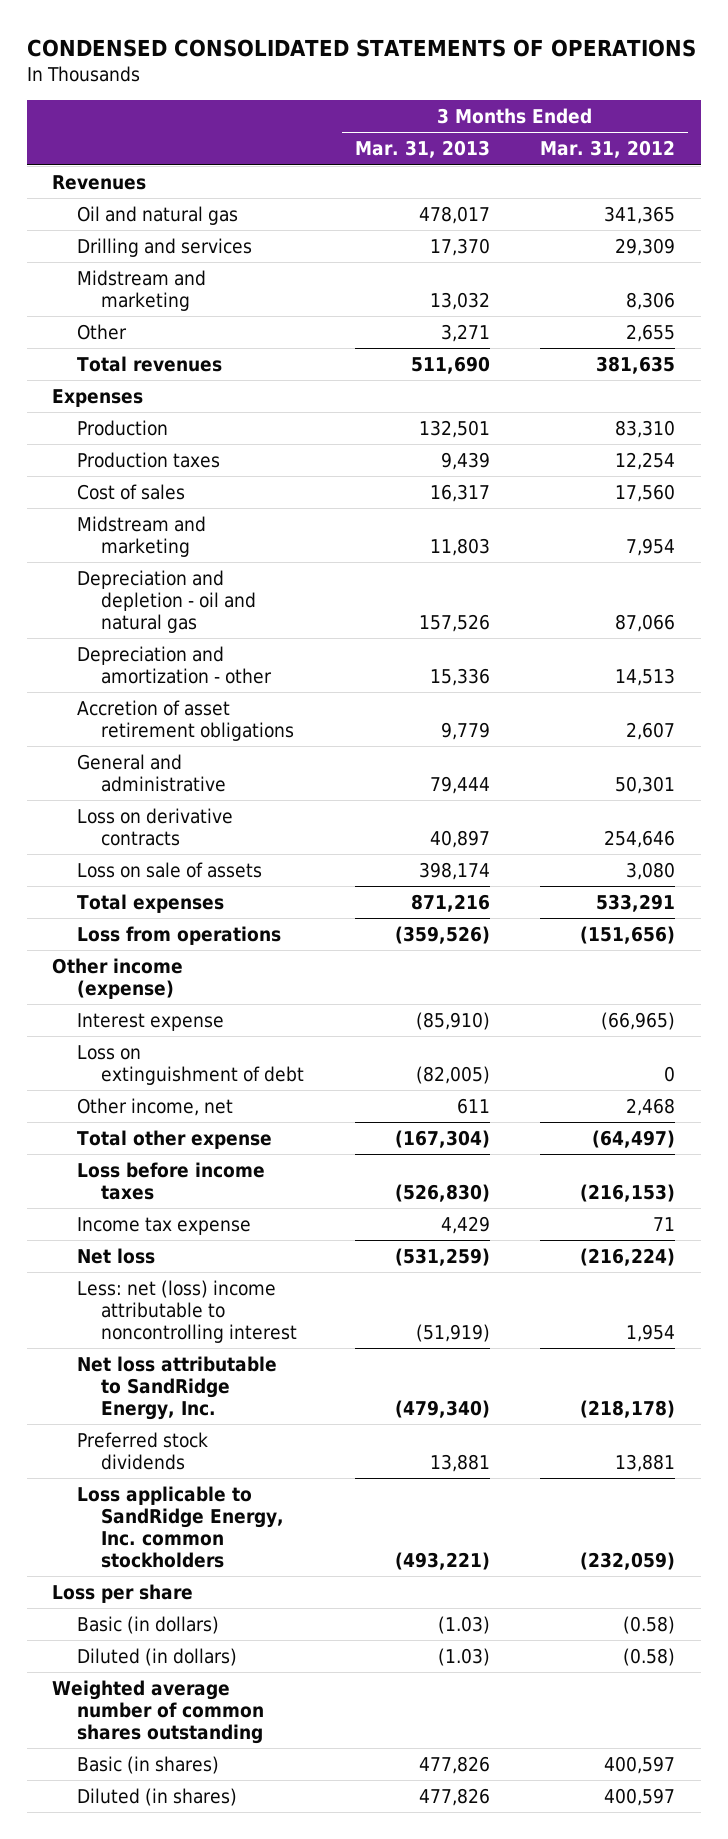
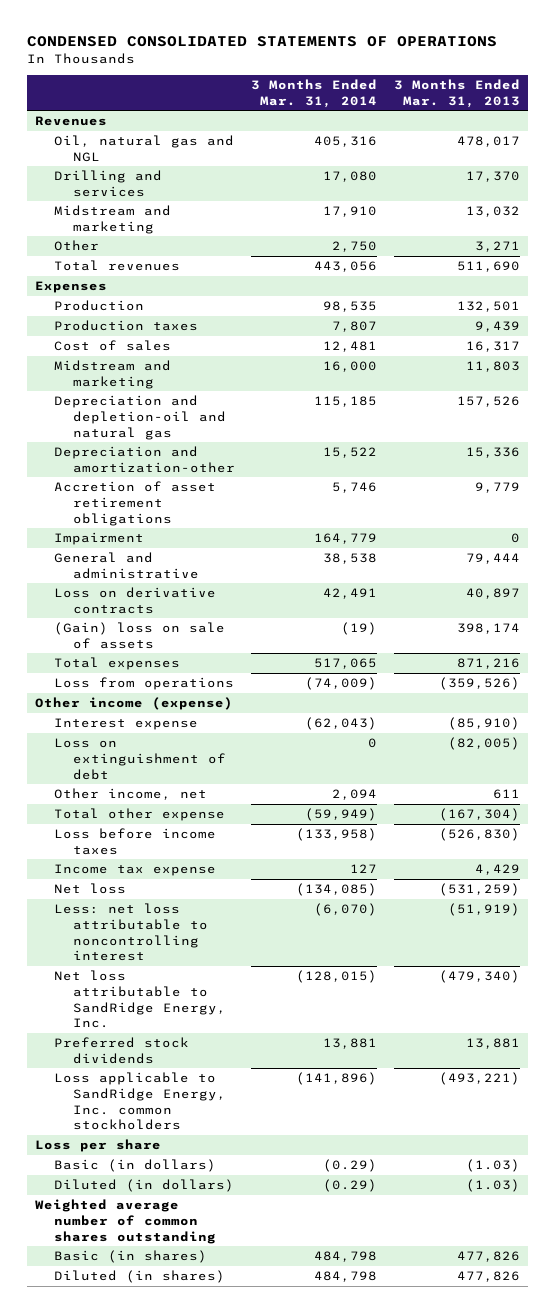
[540,140,676,159] Mar. 31, 2012 -> none
none -> [251,78,378,108] 3 Months Ended Mar. 31, 2014
[76,206,238,226] Oil and natural gas -> [54,135,235,162] Oil, natural gas and NGL
[76,570,256,633] Depreciation and depletion - oil and natural gas -> [54,395,227,440] Depreciation and depletion-oil and natural gas
[76,646,272,685] Depreciation and amortization - other -> [54,446,236,473] Depreciation and amortization-other
none -> [54,532,145,546] Impairment
[76,862,262,879] Loss on sale of assets -> [54,622,226,649] (Gain) loss on sale of assets
[76,1280,297,1343] Less: net (loss) income attributable to noncontrolling interest -> [54,903,209,962] Less: net loss attributable to noncontrolling interest

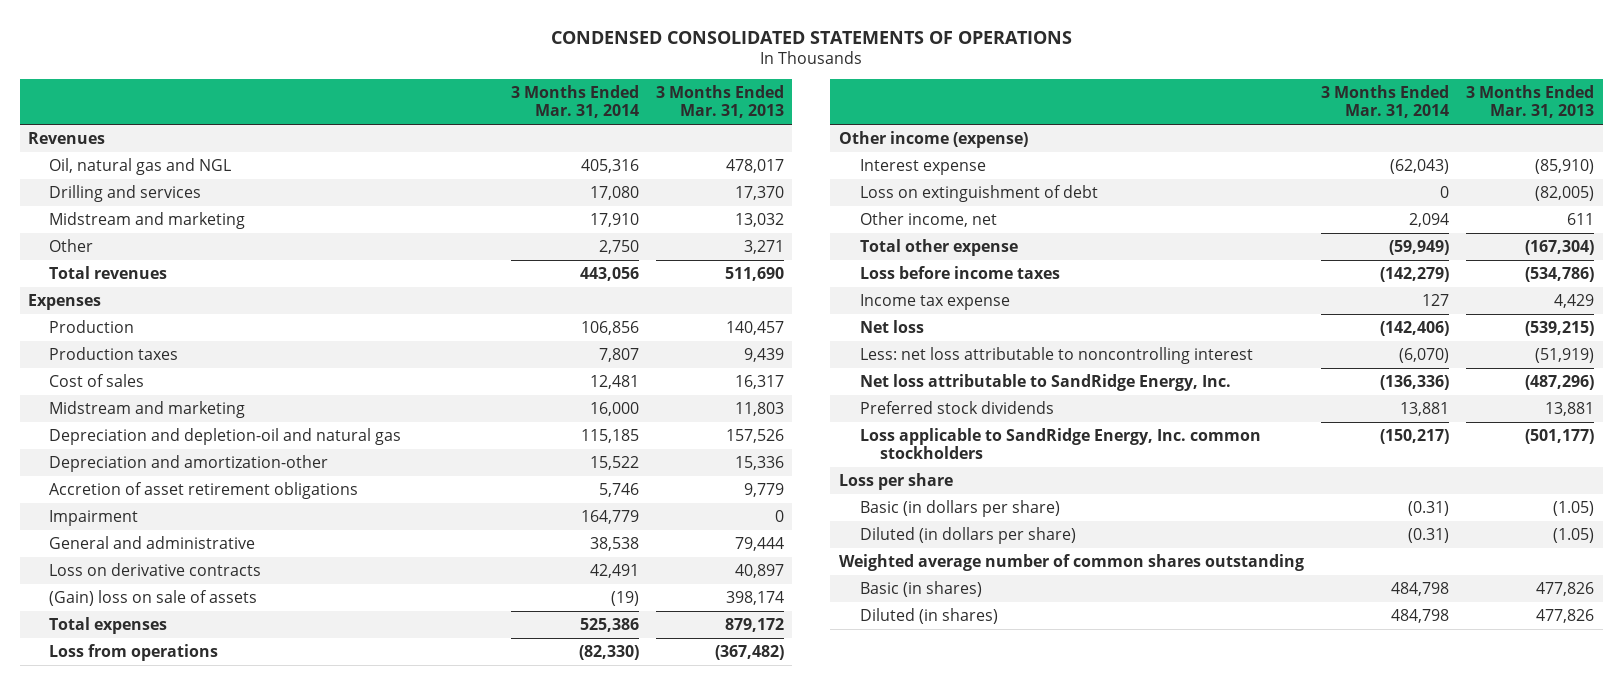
[323,301,378,313] 98,535 -> [580,320,639,335] 106,856
[456,301,520,313] 132,501 -> [725,320,784,335] 140,457
[314,658,378,670] 517,065 -> [579,617,639,632] 525,386
[456,658,520,670] 871,216 -> [724,617,784,632] 879,172
[305,677,378,691] (74,009) -> [578,644,639,660] (82,330)
[438,677,520,691] (359,526) -> [714,644,784,660] (367,482)
[296,828,378,842] (133,958) -> [1380,266,1450,282] (142,279)
[438,828,520,842] (526,830) -> [1525,266,1595,282] (534,786)
[296,883,378,897] (134,085) -> [1380,320,1450,336] (142,406)
[438,883,520,897] (531,259) -> [1525,320,1595,336] (539,215)
[296,970,378,984] (128,015) -> [1380,374,1450,390] (136,336)
[438,970,520,984] (479,340) -> [1525,374,1595,390] (487,296)
[296,1072,378,1086] (141,896) -> [1380,428,1450,444] (150,217)
[438,1072,520,1086] (493,221) -> [1525,428,1595,444] (501,177)
[54,1159,217,1173] Basic (in dollars) -> [859,499,1060,517] Basic (in dollars per share)
[323,1159,378,1173] (0.29) -> [1408,500,1450,516] (0.31)
[465,1159,520,1173] (1.03) -> [1553,500,1595,516] (1.05)
[54,1179,235,1193] Diluted (in dollars) -> [859,526,1076,544] Diluted (in dollars per share)
[323,1179,378,1193] (0.29) -> [1408,527,1450,543] (0.31)
[465,1179,520,1193] (1.03) -> [1553,527,1595,543] (1.05)

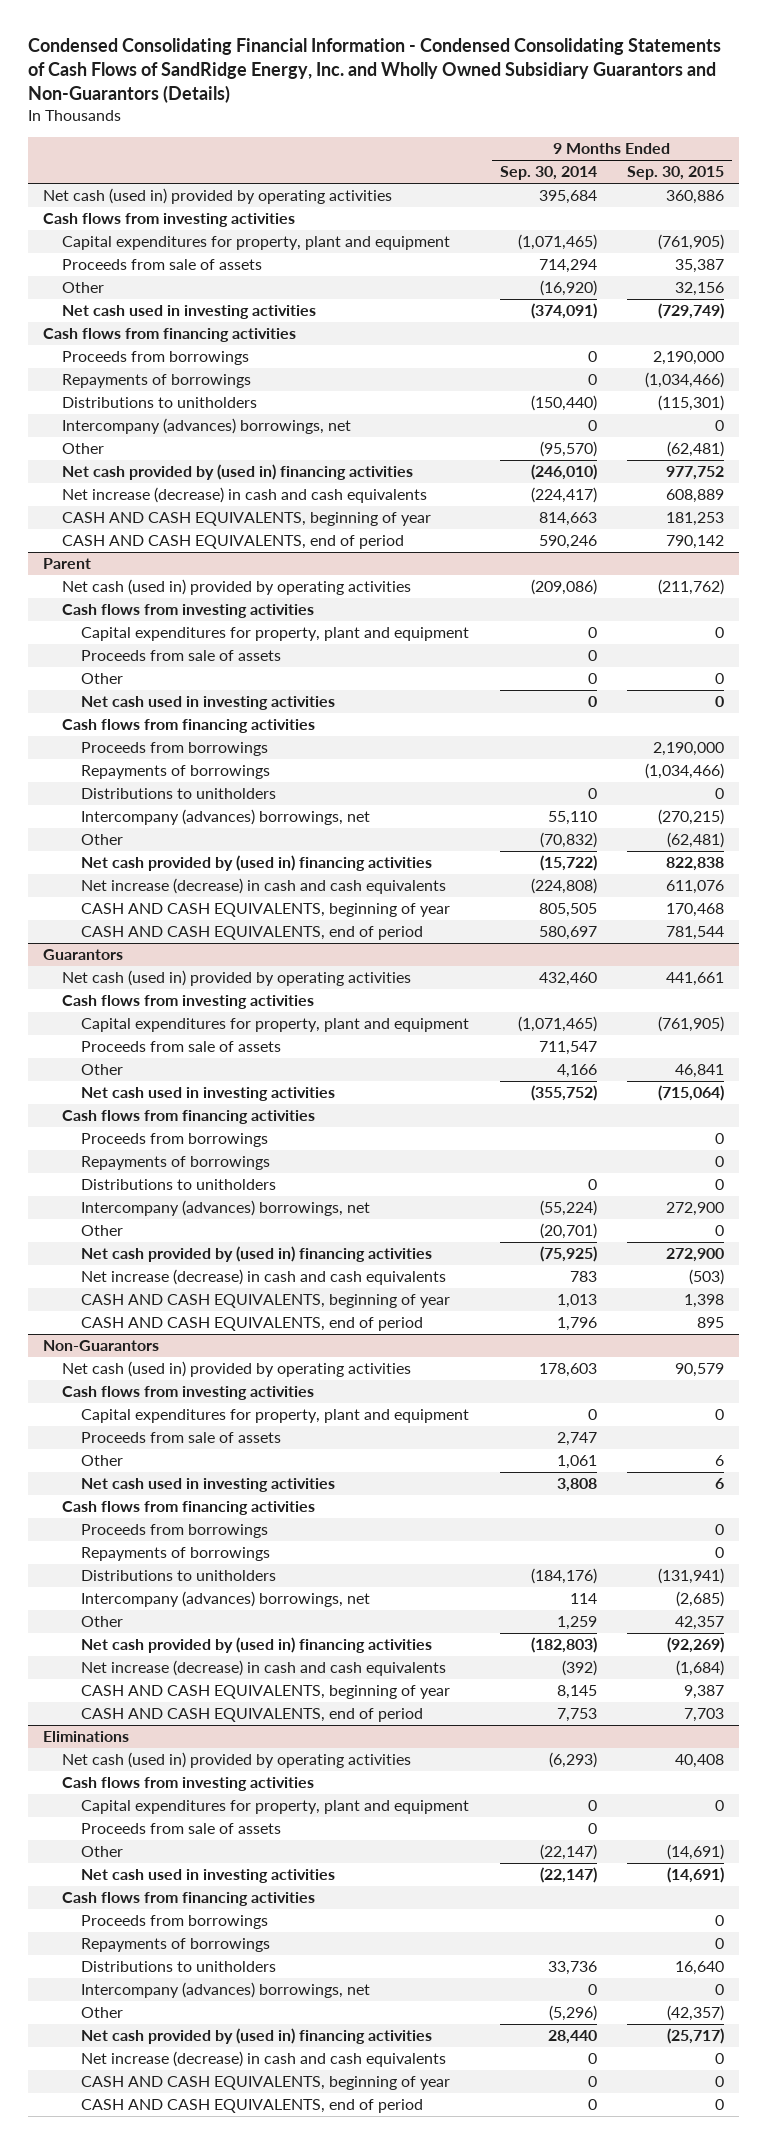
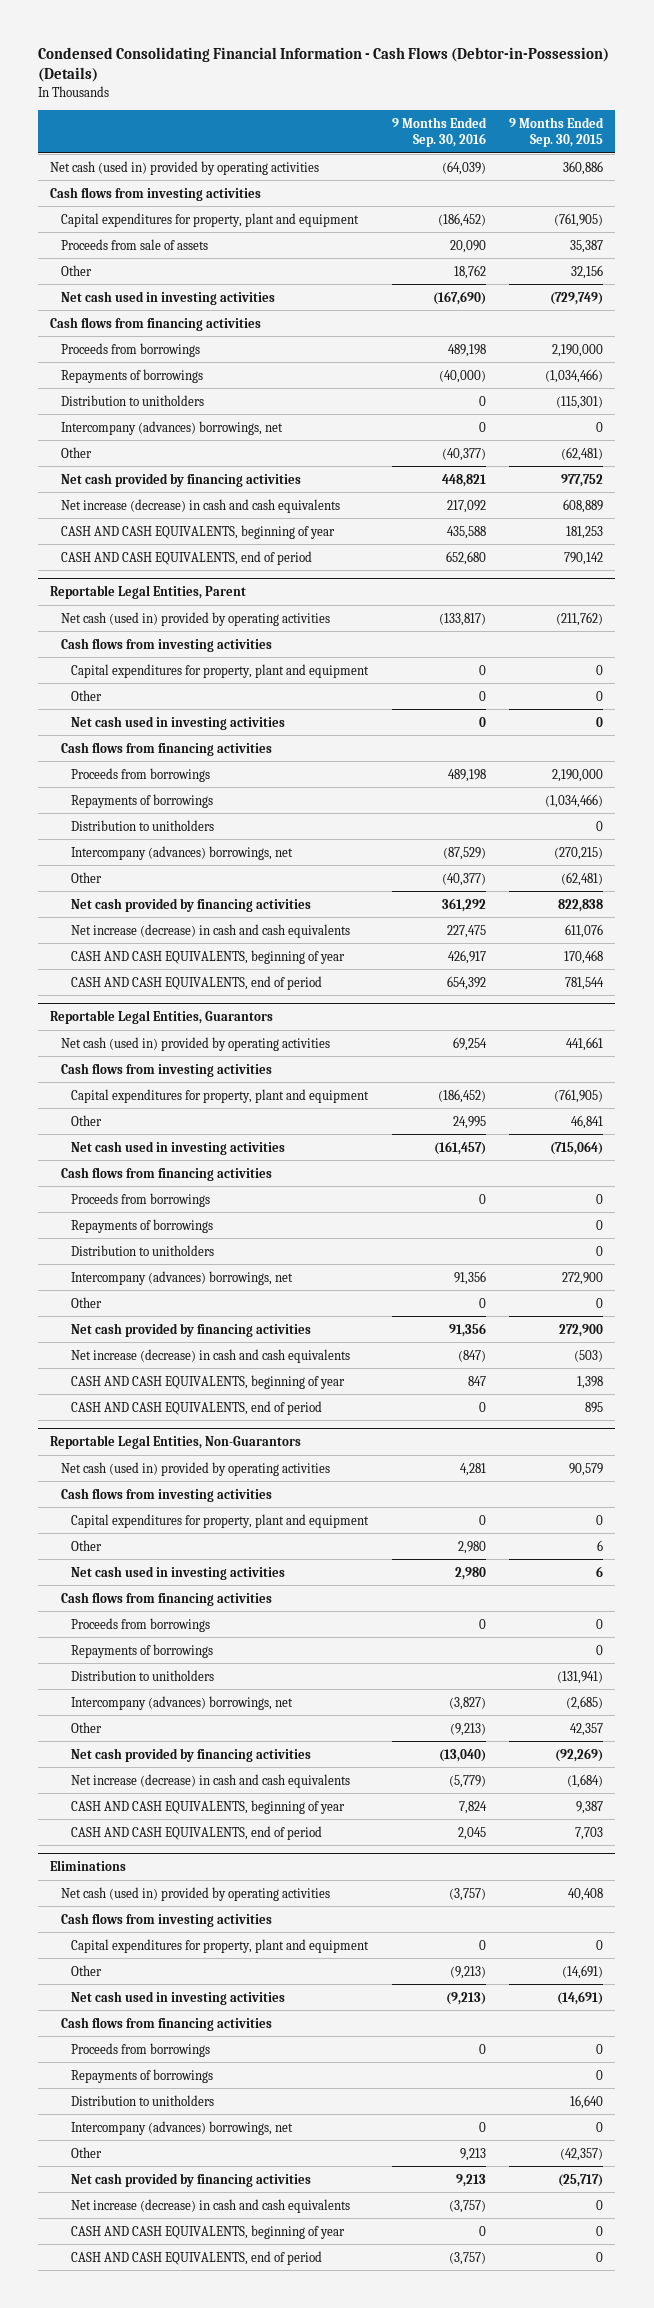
[27,37,721,104] Condensed Consolidating Financial Information - Condensed Consolidating Statements of Cash Flows of SandRidge Energy, Inc. and Wholly Owned Subsidiary Guarantors and Non-Guarantors (Details) -> [38,46,610,83] Condensed Consolidating Financial Information - Cash Flows (Debtor-in-Possession) (Details)
[499,166,597,181] Sep. 30, 2014 -> none
none -> [391,116,487,148] 9 Months Ended Sep. 30, 2016
[62,397,258,409] Distributions to unitholders -> [60,394,204,406] Distribution to unitholders
[62,464,414,481] Net cash provided by (used in) financing activities -> [60,472,301,487] Net cash provided by financing activities
[42,558,91,570] Parent -> none
none -> [50,584,247,599] Reportable Legal Entities, Parent
[81,650,282,662] Proceeds from sale of assets -> none
[81,788,277,800] Distributions to unitholders -> [71,819,215,831] Distribution to unitholders
[81,855,433,872] Net cash provided by (used in) financing activities -> [71,897,312,912] Net cash provided by financing activities
[42,949,123,961] Guarantors -> none
none -> [50,1009,274,1024] Reportable Legal Entities, Guarantors
[81,1041,282,1053] Proceeds from sale of assets -> none
[81,1179,277,1191] Distributions to unitholders -> [71,1244,215,1256] Distribution to unitholders
[81,1246,433,1263] Net cash provided by (used in) financing activities -> [71,1322,312,1337] Net cash provided by financing activities
[42,1340,159,1352] Non-Guarantors -> none
none -> [50,1434,302,1449] Reportable Legal Entities, Non-Guarantors
[81,1432,282,1444] Proceeds from sale of assets -> none
[81,1570,277,1582] Distributions to unitholders -> [71,1669,215,1681] Distribution to unitholders
[81,1637,433,1654] Net cash provided by (used in) financing activities -> [71,1747,312,1762] Net cash provided by financing activities
[81,1823,282,1835] Proceeds from sale of assets -> none
[81,1961,277,1973] Distributions to unitholders -> [71,2094,215,2106] Distribution to unitholders
[81,2028,433,2045] Net cash provided by (used in) financing activities -> [71,2172,312,2187] Net cash provided by financing activities

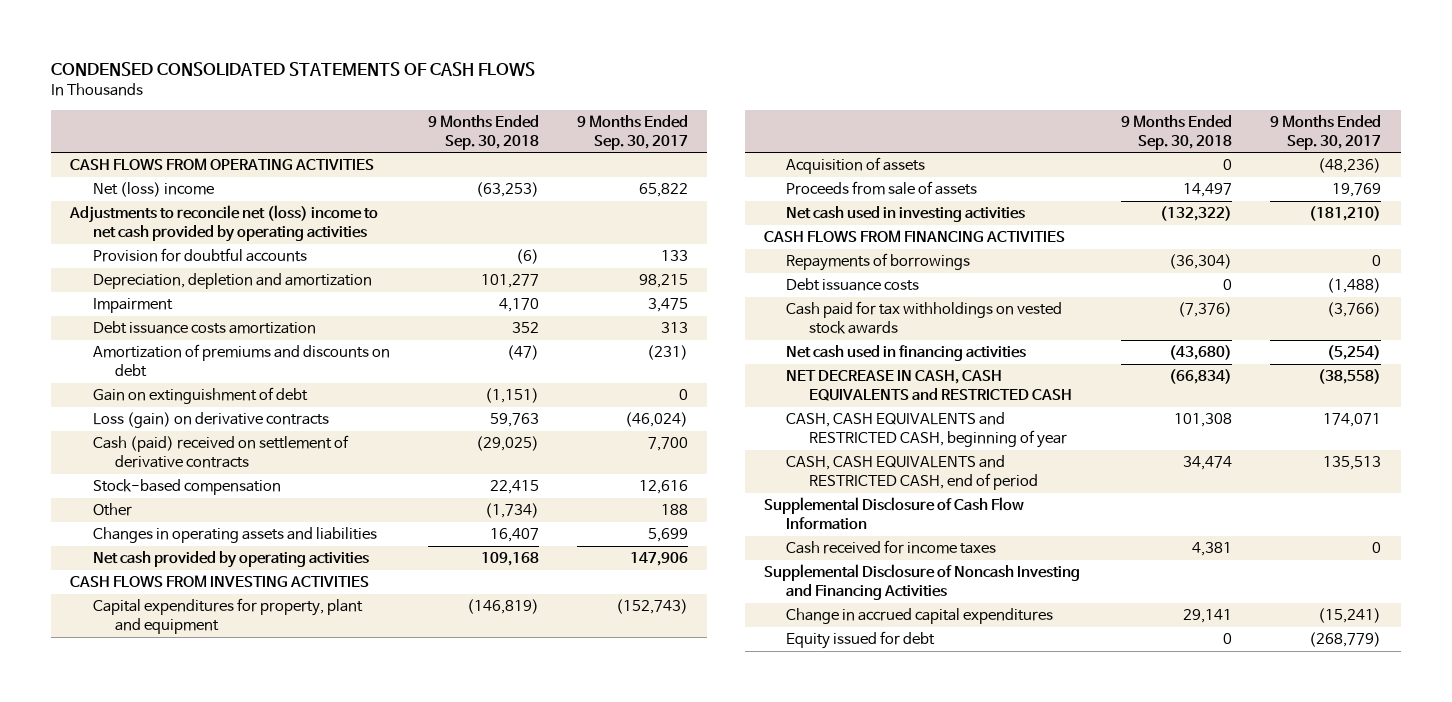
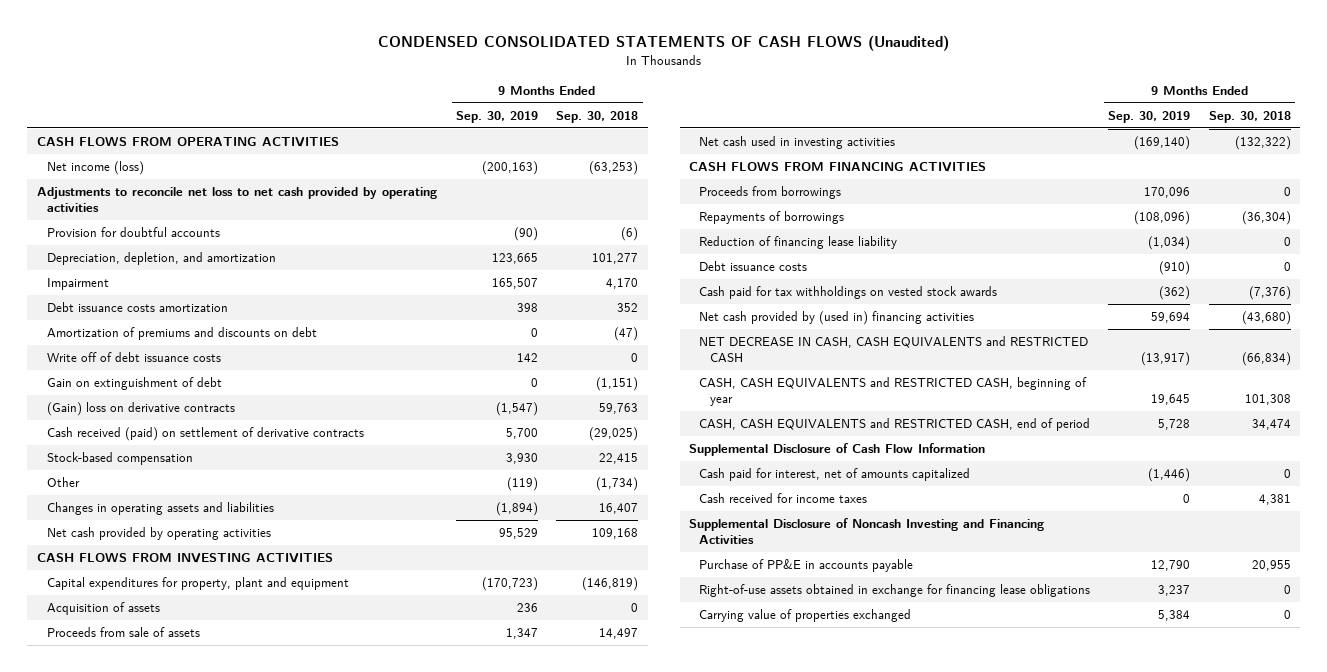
[51,61,536,76] CONDENSED CONSOLIDATED STATEMENTS OF CASH FLOWS -> [377,35,949,52] CONDENSED CONSOLIDATED STATEMENTS OF CASH FLOWS (Unaudited)
[577,114,689,150] 9 Months Ended Sep. 30, 2017 -> none
none -> [456,110,539,123] Sep. 30, 2019
[92,182,214,198] Net (loss) income -> [46,161,144,176] Net income (loss)
[69,205,379,243] Adjustments to reconcile net (loss) income to net cash provided by operating activities -> [36,187,437,213] Adjustments to reconcile net loss to net cash provided by operating activities
[92,273,372,290] Depreciation, depletion and amortization -> [46,252,276,266] Depreciation, depletion, and amortization
none -> [46,352,221,363] Write off of debt issuance costs
[92,412,329,429] Loss (gain) on derivative contracts -> [46,402,235,417] (Gain) loss on derivative contracts
[92,435,349,469] Cash (paid) received on settlement of derivative contracts -> [46,427,364,442] Cash received (paid) on settlement of derivative contracts
none -> [699,186,842,200] Proceeds from borrowings
none -> [699,236,898,250] Reduction of financing lease liability
[786,345,1027,362] Net cash used in financing activities -> [699,311,975,326] Net cash provided by (used in) financing activities
none -> [699,468,971,482] Cash paid for interest, net of amounts capitalized
[786,608,1054,625] Change in accrued capital expenditures -> none
[786,631,936,650] Equity issued for debt -> none
none -> [699,559,914,573] Purchase of PP&E in accounts payable
none -> [699,584,1091,598] Right-of-use assets obtained in exchange for financing lease obligations
none -> [699,609,912,623] Carrying value of properties exchanged

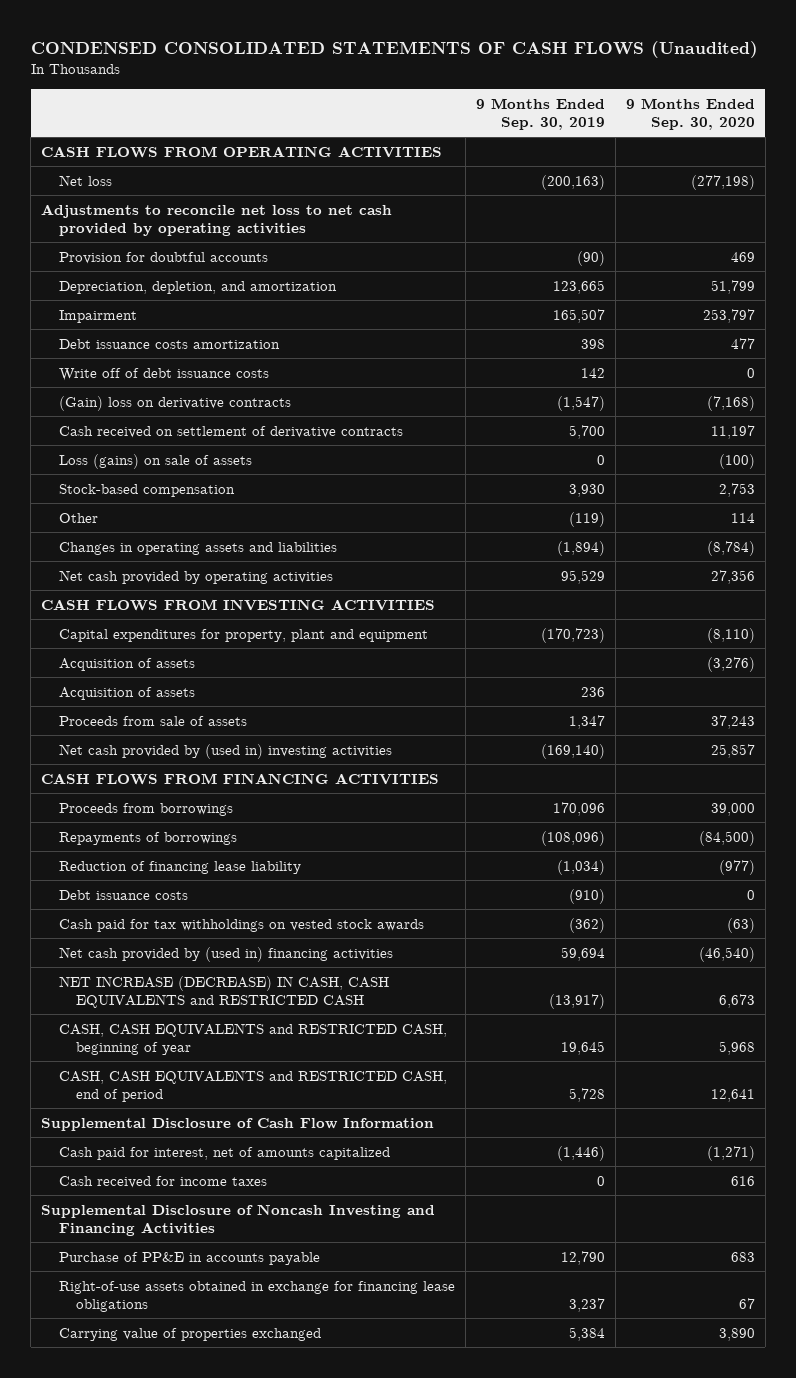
[556,110,639,123] Sep. 30, 2018 -> none
none -> [625,97,755,130] 9 Months Ended Sep. 30, 2020
[46,161,144,176] Net income (loss) -> [58,174,112,186] Net loss
[46,327,317,341] Amortization of premiums and discounts on debt -> none
[46,377,222,391] Gain on extinguishment of debt -> none
[46,427,364,442] Cash received (paid) on settlement of derivative contracts -> [58,425,403,438] Cash received on settlement of derivative contracts
none -> [58,453,252,469] Loss (gains) on sale of assets
none -> [58,657,195,671] Acquisition of assets
[699,136,896,150] Net cash used in investing activities -> [58,743,392,759] Net cash provided by (used in) investing activities
[699,336,1089,363] NET DECREASE IN CASH, CASH EQUIVALENTS and RESTRICTED CASH -> [58,975,389,1008] NET INCREASE (DECREASE) IN CASH, CASH EQUIVALENTS and RESTRICTED CASH

